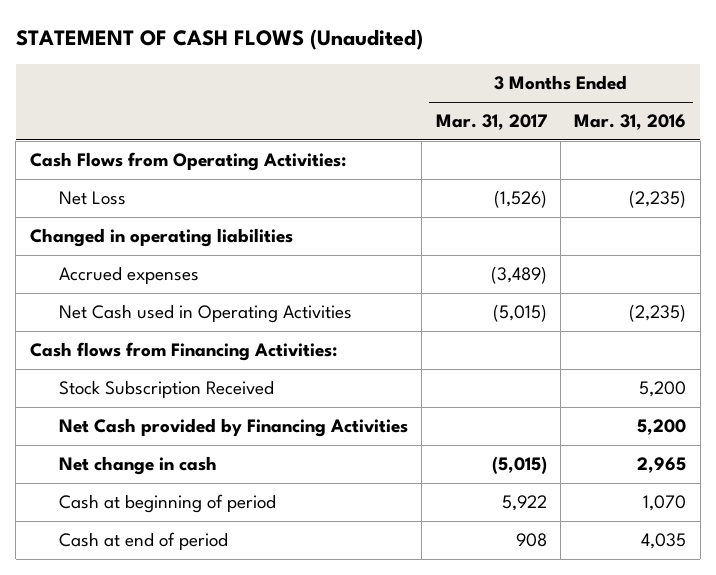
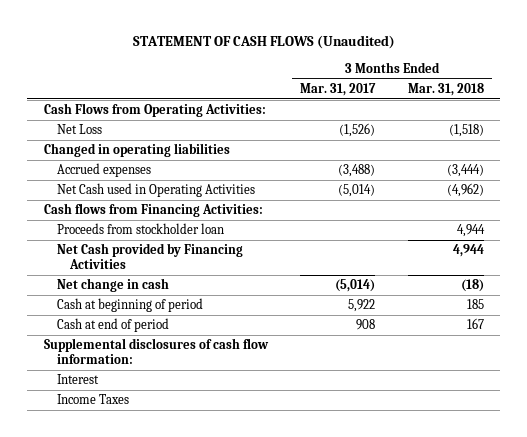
[574,114,687,131] Mar. 31, 2016 -> none
none -> [407,83,484,97] Mar. 31, 2018
[490,266,547,285] (3,489) -> [338,164,376,178] (3,488)
[492,304,547,323] (5,015) -> [338,184,376,198] (5,014)
[58,380,274,399] Stock Subscription Received -> none
none -> [56,223,224,235] Proceeds from stockholder loan
[491,456,547,475] (5,015) -> [335,279,376,293] (5,014)
none -> [43,338,269,364] Supplemental disclosures of cash flow information:
none -> [56,374,99,385] Interest
none -> [56,394,129,405] Income Taxes

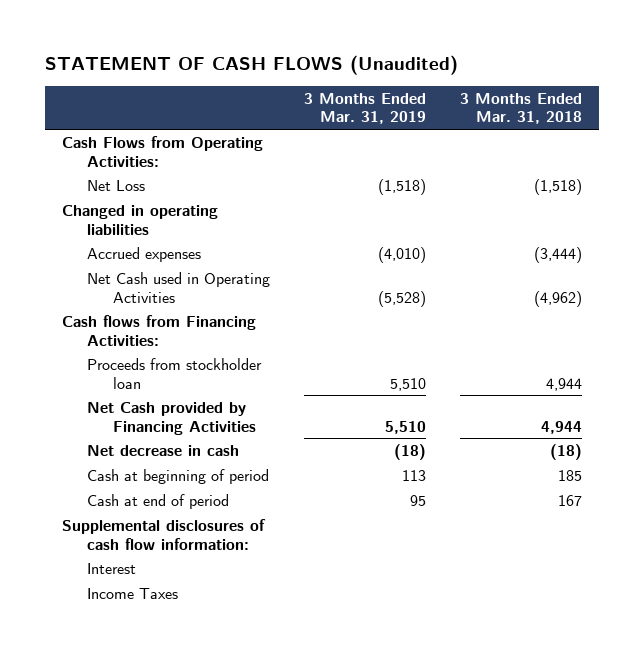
[300,83,377,97] Mar. 31, 2017 -> none
none -> [304,92,427,125] 3 Months Ended Mar. 31, 2019
[56,278,169,293] Net change in cash -> [87,445,240,457] Net decrease in cash

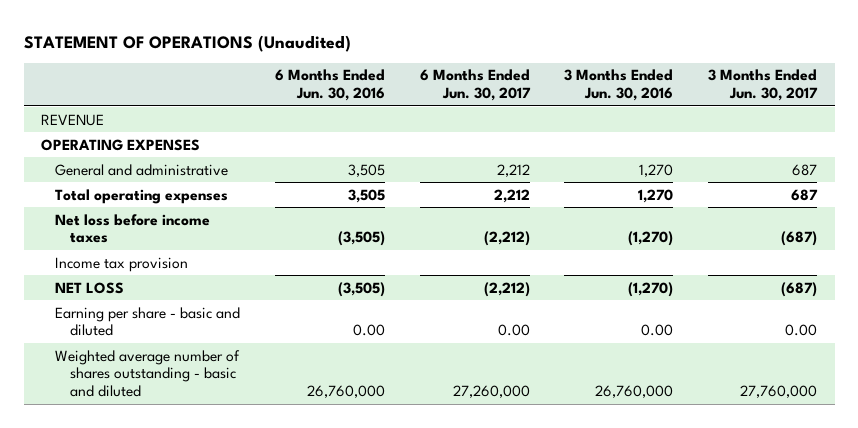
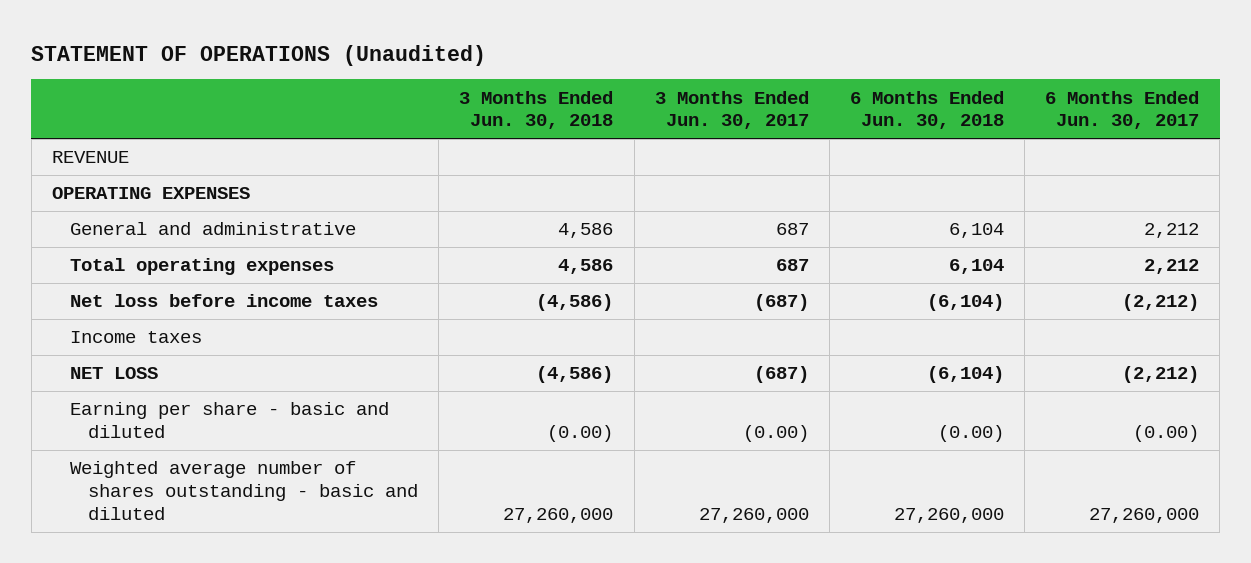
[275,69,386,102] 6 Months Ended Jun. 30, 2016 -> none
[564,69,674,102] 3 Months Ended Jun. 30, 2016 -> none
none -> [459,90,614,130] 3 Months Ended Jun. 30, 2018
none -> [849,90,1004,130] 6 Months Ended Jun. 30, 2018
[55,256,189,272] Income tax provision -> [70,331,203,344] Income taxes
[497,324,530,337] 0.00 -> [1133,424,1200,442] (0.00)
[785,324,818,337] 0.00 -> [742,424,809,442] (0.00)
[740,385,818,399] 27,760,000 -> [698,507,809,523] 27,260,000

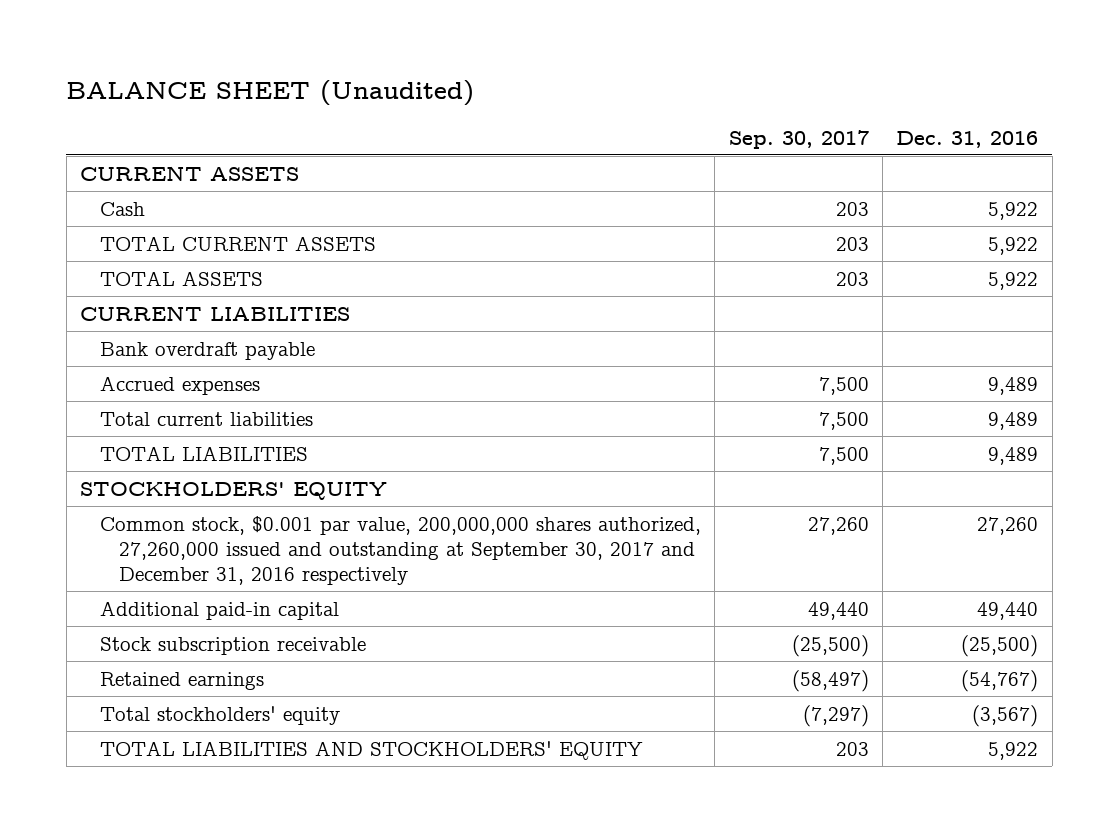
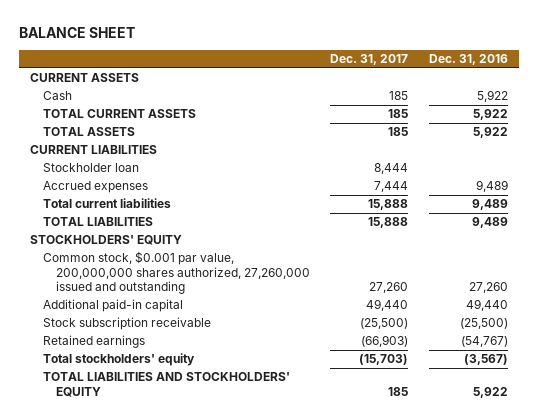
[66,80,475,107] BALANCE SHEET (Unaudited) -> [19,26,136,38] BALANCE SHEET
[728,129,869,149] Sep. 30, 2017 -> none
none -> [330,54,409,66] Dec. 31, 2017
[99,341,315,360] Bank overdraft payable -> none
none -> [42,163,139,173] Stockholder loan
[99,515,701,586] Common stock, $0.001 par value, 200,000,000 shares authorized, 27,260,000 issued and outstanding at September 30, 2017 and December 31, 2016 respectively -> [42,251,310,295] Common stock, $0.001 par value, 200,000,000 shares authorized, 27,260,000 issued and outstanding

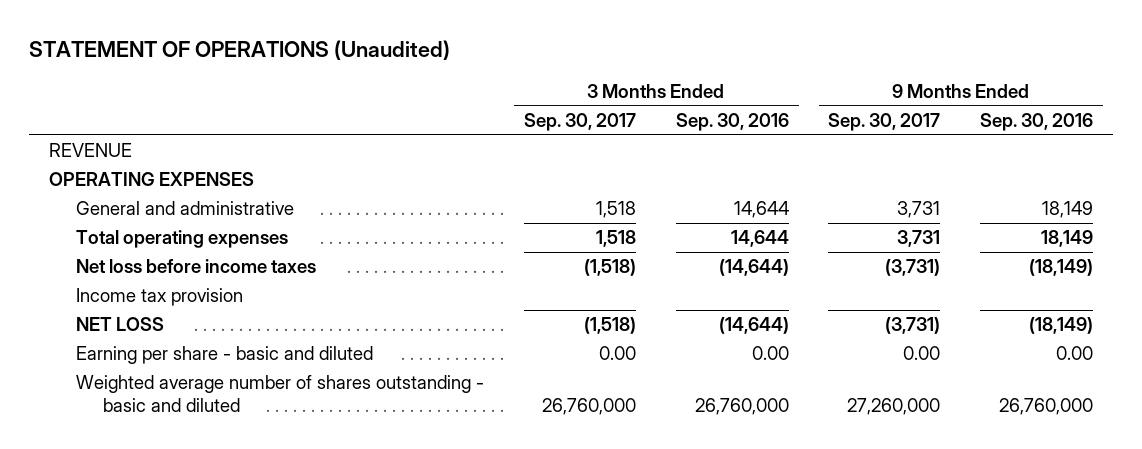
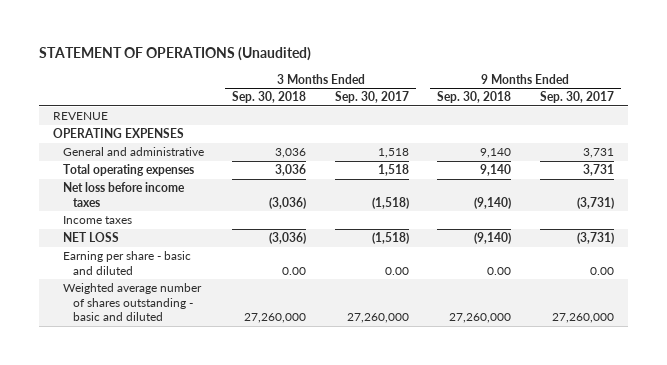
[675,112,789,131] Sep. 30, 2016 -> none
[980,112,1094,131] Sep. 30, 2016 -> none
none -> [232,91,307,104] Sep. 30, 2018
none -> [437,91,512,104] Sep. 30, 2018
[75,288,243,307] Income tax provision -> [63,216,133,225] Income taxes
[541,397,636,415] 26,760,000 -> [346,313,409,324] 27,260,000

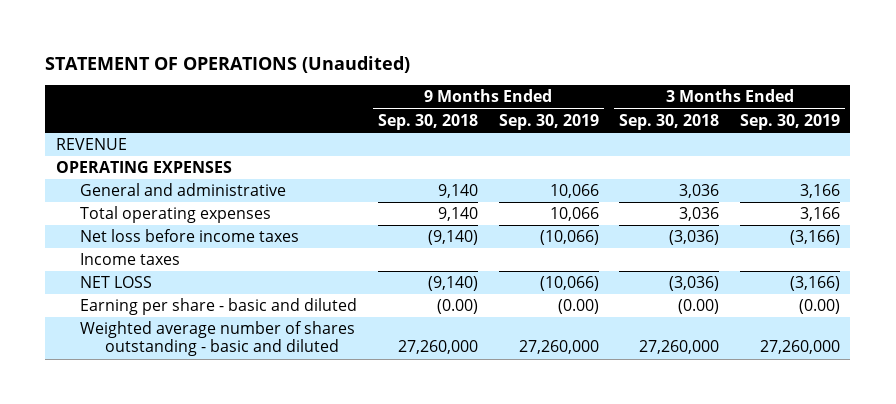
[334,91,409,104] Sep. 30, 2017 -> none
[539,91,614,104] Sep. 30, 2017 -> none
none -> [498,113,599,130] Sep. 30, 2019
none -> [739,113,840,130] Sep. 30, 2019
[282,266,307,275] 0.00 -> [678,299,720,315] (0.00)
[487,266,512,275] 0.00 -> [436,299,478,315] (0.00)

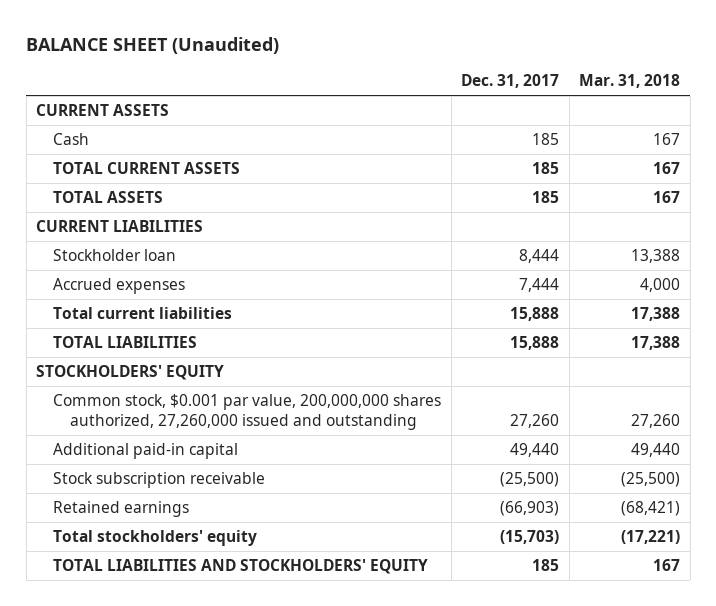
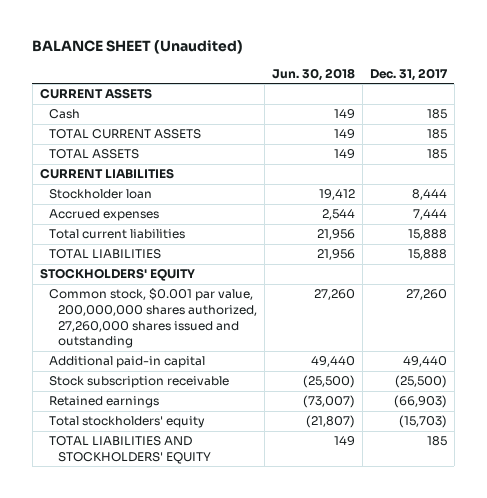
[579,74,681,89] Mar. 31, 2018 -> none
none -> [272,68,356,82] Jun. 30, 2018
[53,394,442,431] Common stock, $0.001 par value, 200,000,000 shares authorized, 27,260,000 issued and outstanding -> [49,288,258,349] Common stock, $0.001 par value, 200,000,000 shares authorized, 27,260,000 shares issued and outstanding

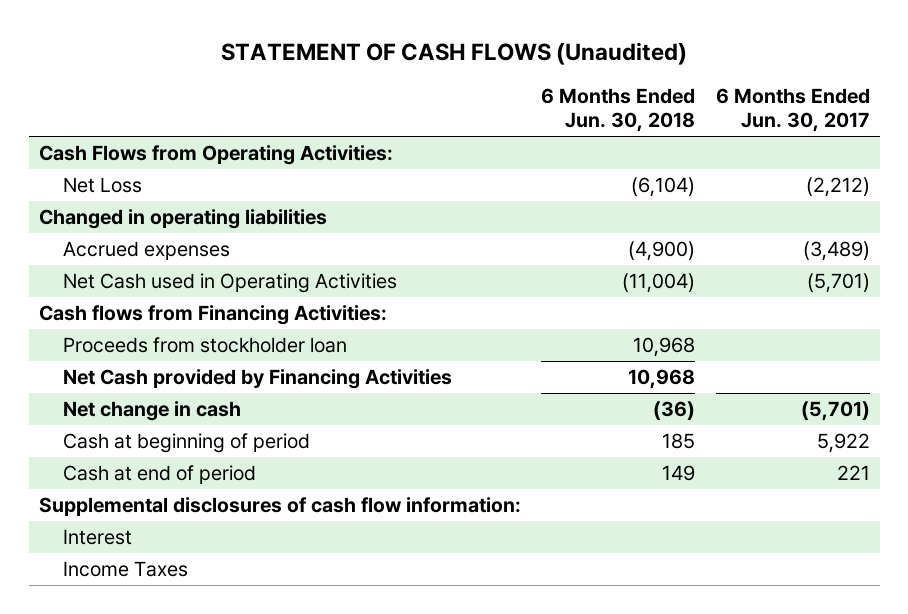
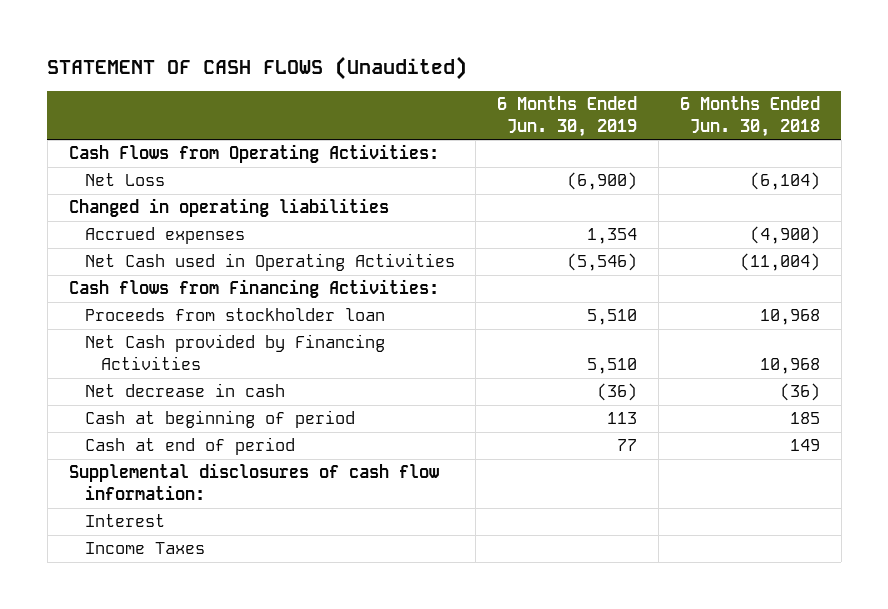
[715,87,870,133] 6 Months Ended Jun. 30, 2017 -> none
none -> [497,96,638,137] 6 Months Ended Jun. 30, 2019
[63,401,242,422] Net change in cash -> [84,383,285,398] Net decrease in cash

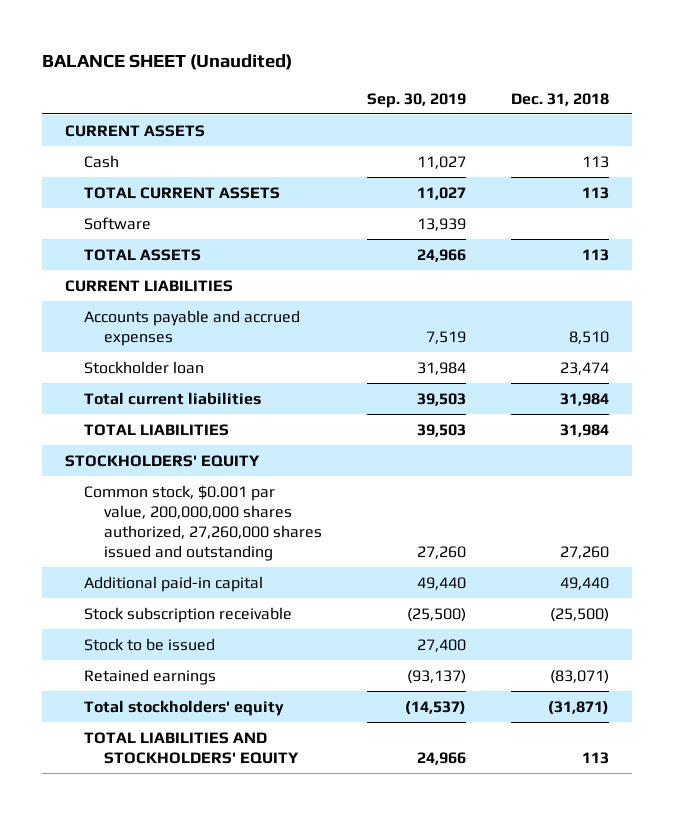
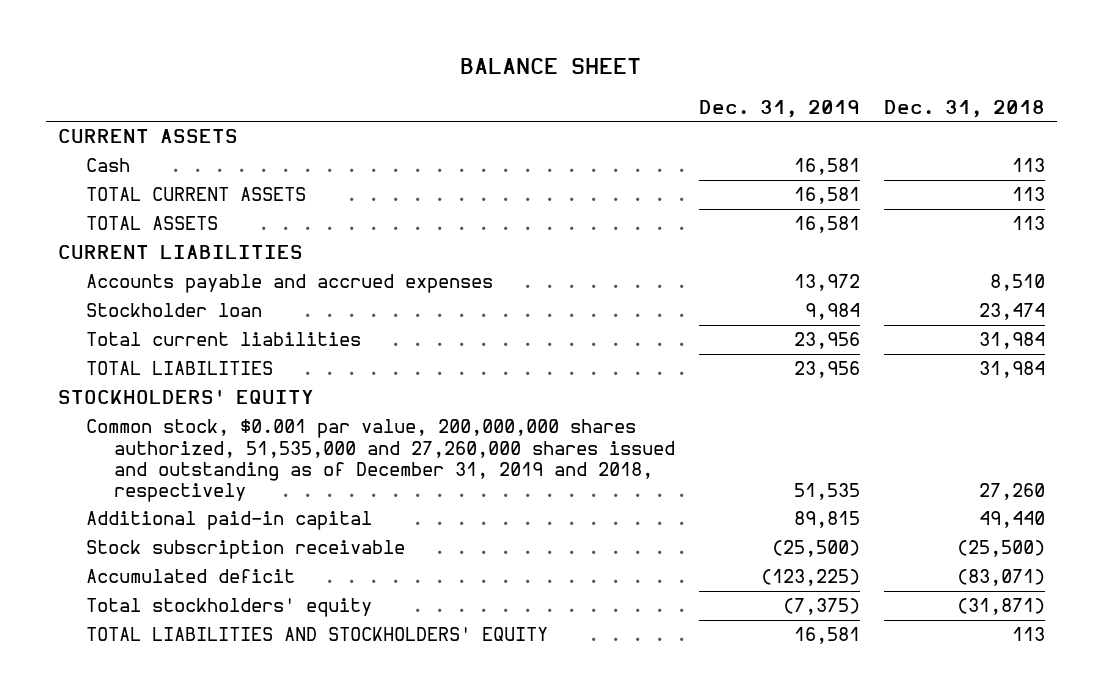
[41,53,292,70] BALANCE SHEET (Unaudited) -> [460,58,642,75] BALANCE SHEET
[367,92,467,108] Sep. 30, 2019 -> none
none -> [698,100,860,119] Dec. 31, 2019
[84,216,152,230] Software -> none
[84,484,322,562] Common stock, $0.001 par value, 200,000,000 shares authorized, 27,260,000 shares issued and outstanding -> [85,419,675,502] Common stock, $0.001 par value, 200,000,000 shares authorized, 51,535,000 and 27,260,000 shares issued and outstanding as of December 31, 2019 and 2018, respectively
[84,637,216,651] Stock to be issued -> none
[84,668,217,685] Retained earnings -> [85,569,295,584] Accumulated deficit

